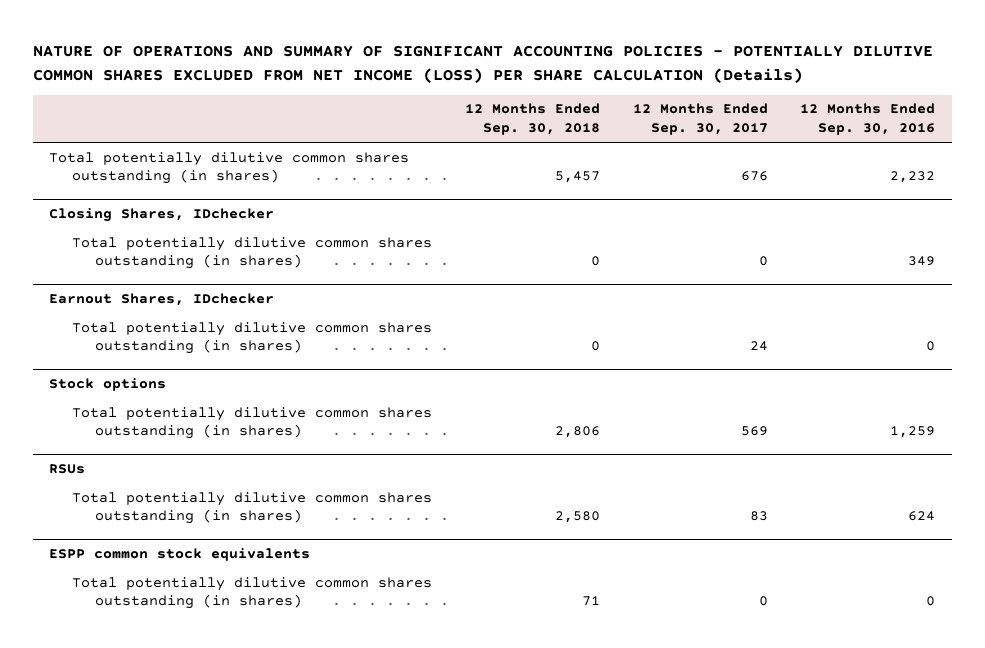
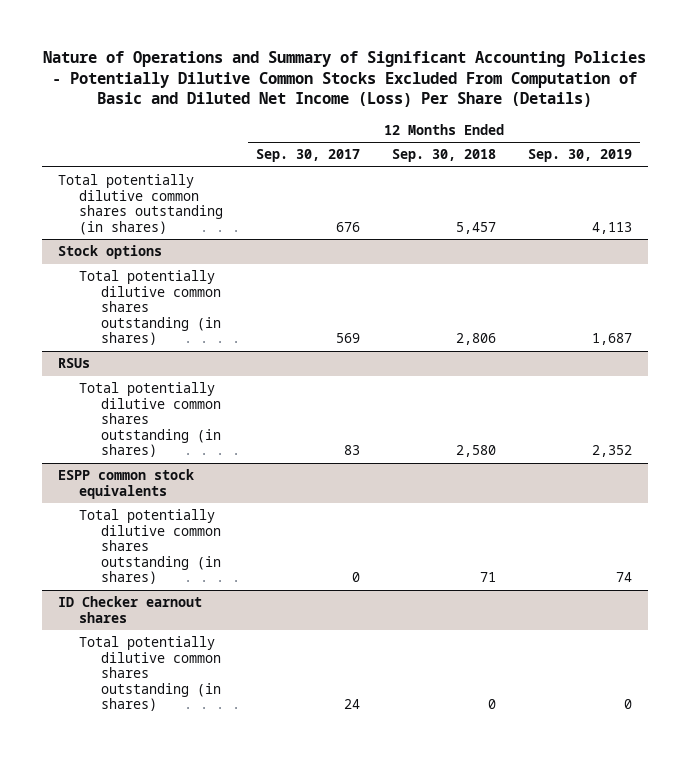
[33,45,934,83] NATURE OF OPERATIONS AND SUMMARY OF SIGNIFICANT ACCOUNTING POLICIES - POTENTIALLY DILUTIVE COMMON SHARES EXCLUDED FROM NET INCOME (LOSS) PER SHARE CALCULATION (Details) -> [43,50,647,108] Nature of Operations and Summary of Significant Accounting Policies - Potentially Dilutive Common Stocks Excluded From Computation of Basic and Diluted Net Income (Loss) Per Share (Details)
[800,103,936,136] 12 Months Ended Sep. 30, 2016 -> none
none -> [528,149,633,163] Sep. 30, 2019
[49,208,275,223] Closing Shares, IDchecker -> none
[72,236,433,270] Total potentially dilutive common shares outstanding (in shares) -> none
[49,293,275,307] Earnout Shares, IDchecker -> none
[72,321,433,355] Total potentially dilutive common shares outstanding (in shares) -> none
none -> [58,596,203,623] ID Checker earnout shares
none -> [79,636,221,712] Total potentially dilutive common shares outstanding (in shares)

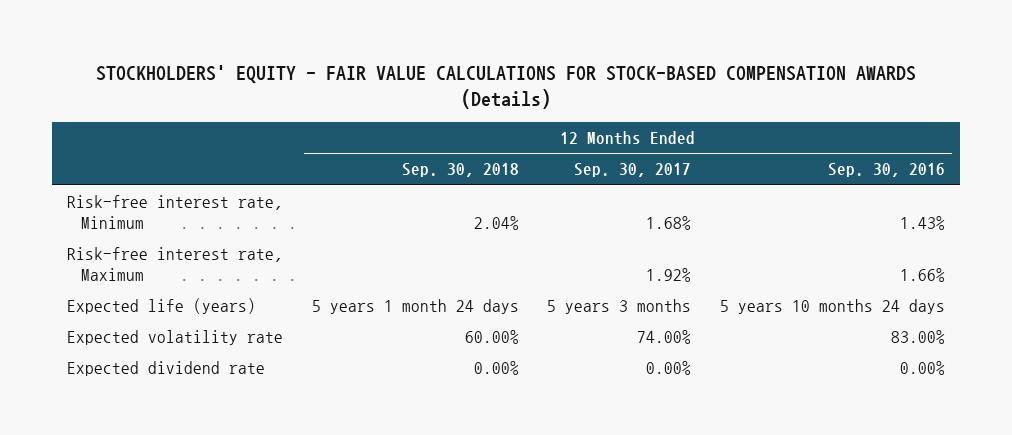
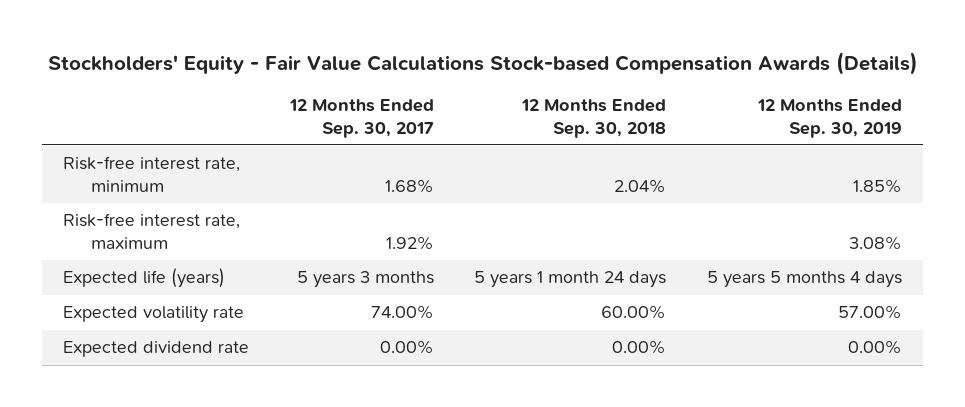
[95,64,916,110] STOCKHOLDERS' EQUITY - FAIR VALUE CALCULATIONS FOR STOCK-BASED COMPENSATION AWARDS (Details) -> [47,52,918,76] Stockholders' Equity - Fair Value Calculations Stock-based Compensation Awards (Details)
[828,163,946,178] Sep. 30, 2016 -> none
none -> [757,99,903,138] 12 Months Ended Sep. 30, 2019
[66,194,283,229] Risk-free interest rate, Minimum -> [62,156,240,192] Risk-free interest rate, minimum
[66,246,283,281] Risk-free interest rate, Maximum -> [62,213,240,249] Risk-free interest rate, maximum

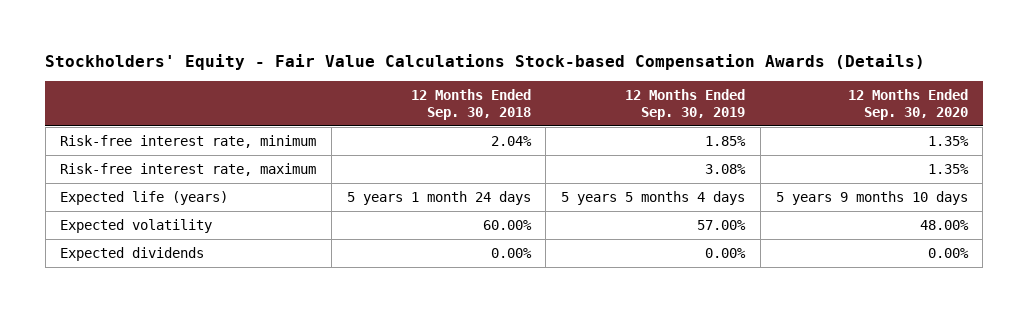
[288,99,434,138] 12 Months Ended Sep. 30, 2017 -> none
none -> [847,89,968,120] 12 Months Ended Sep. 30, 2020
[62,306,244,324] Expected volatility rate -> [60,219,213,234] Expected volatility
[62,341,249,358] Expected dividend rate -> [60,247,205,262] Expected dividends

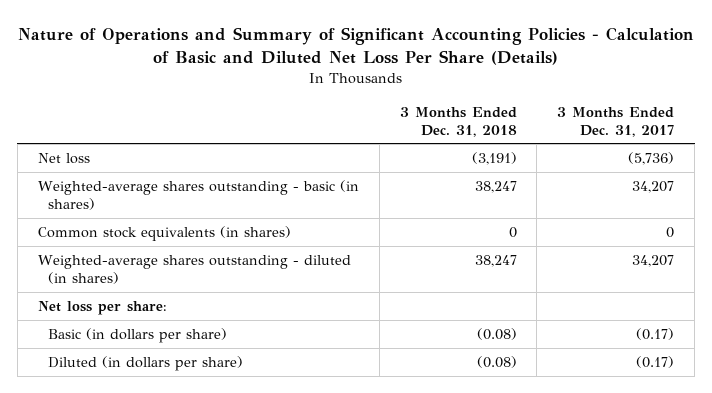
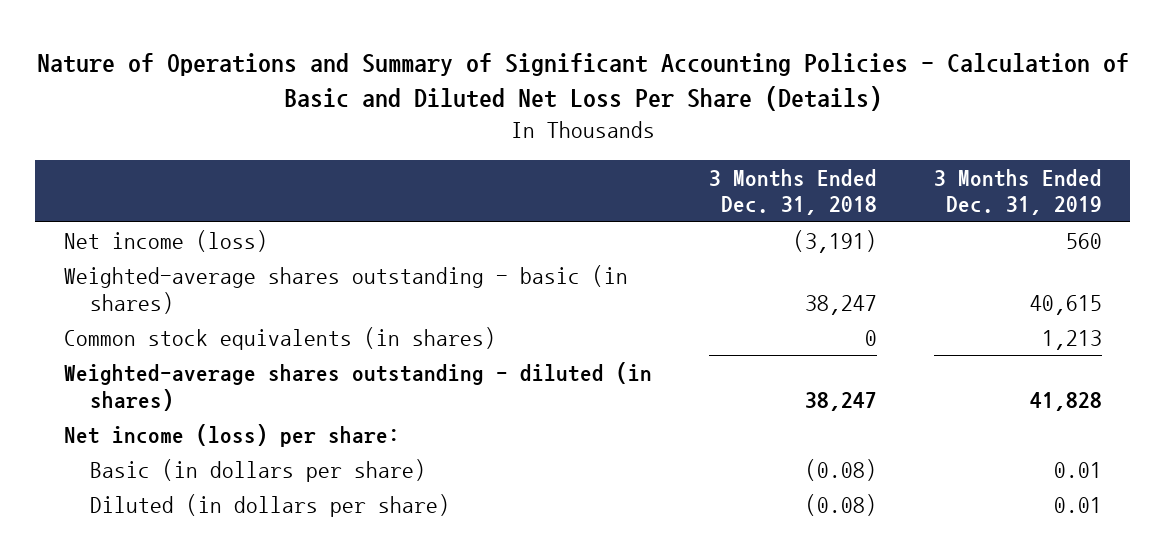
[557,106,675,137] 3 Months Ended Dec. 31, 2017 -> none
none -> [933,168,1102,216] 3 Months Ended Dec. 31, 2019
[37,153,90,165] Net loss -> [63,230,268,253] Net income (loss)
[37,301,167,316] Net loss per share: -> [63,424,400,448] Net income (loss) per share:

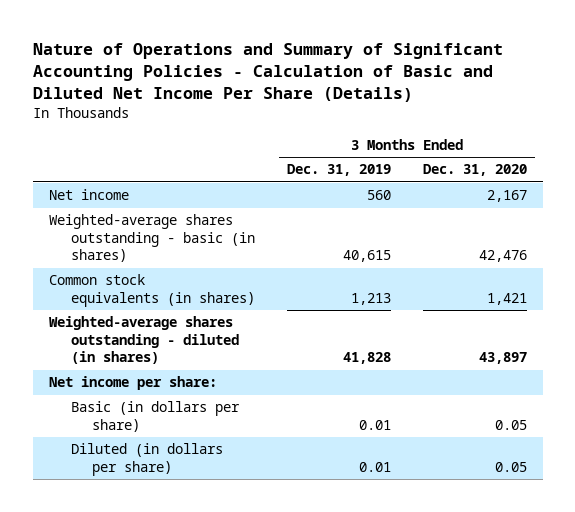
[36,52,1129,112] Nature of Operations and Summary of Significant Accounting Policies - Calculation of Basic and Diluted Net Loss Per Share (Details) -> [32,42,503,102] Nature of Operations and Summary of Significant Accounting Policies - Calculation of Basic and Diluted Net Income Per Share (Details)
[708,168,877,216] 3 Months Ended Dec. 31, 2018 -> none
none -> [422,164,527,177] Dec. 31, 2020
[63,230,268,253] Net income (loss) -> [48,189,129,201] Net income
[63,424,400,448] Net income (loss) per share: -> [48,376,217,391] Net income per share:

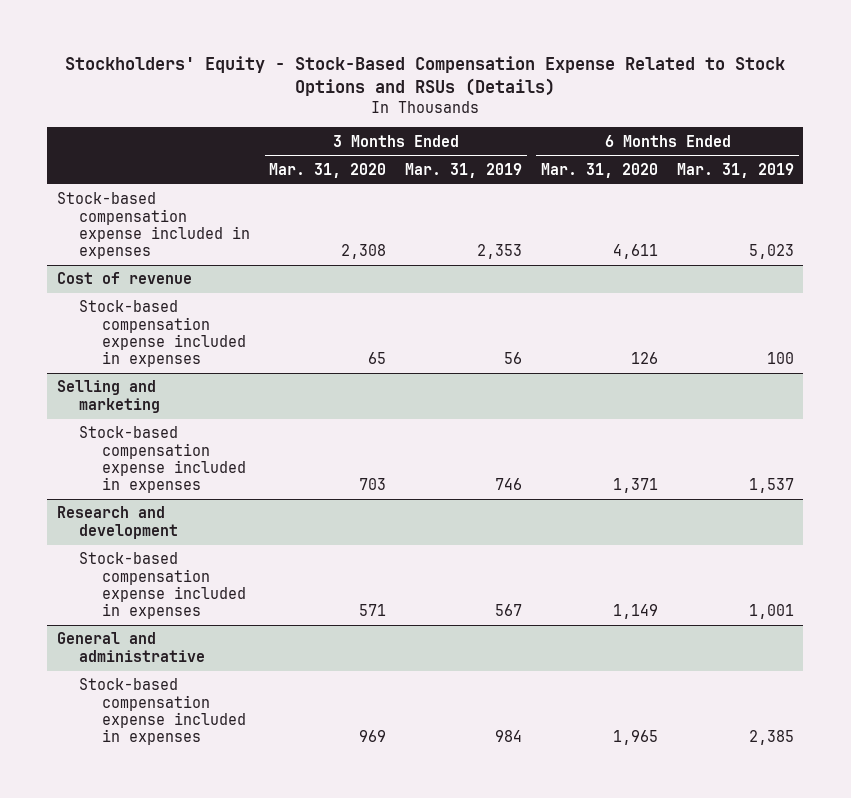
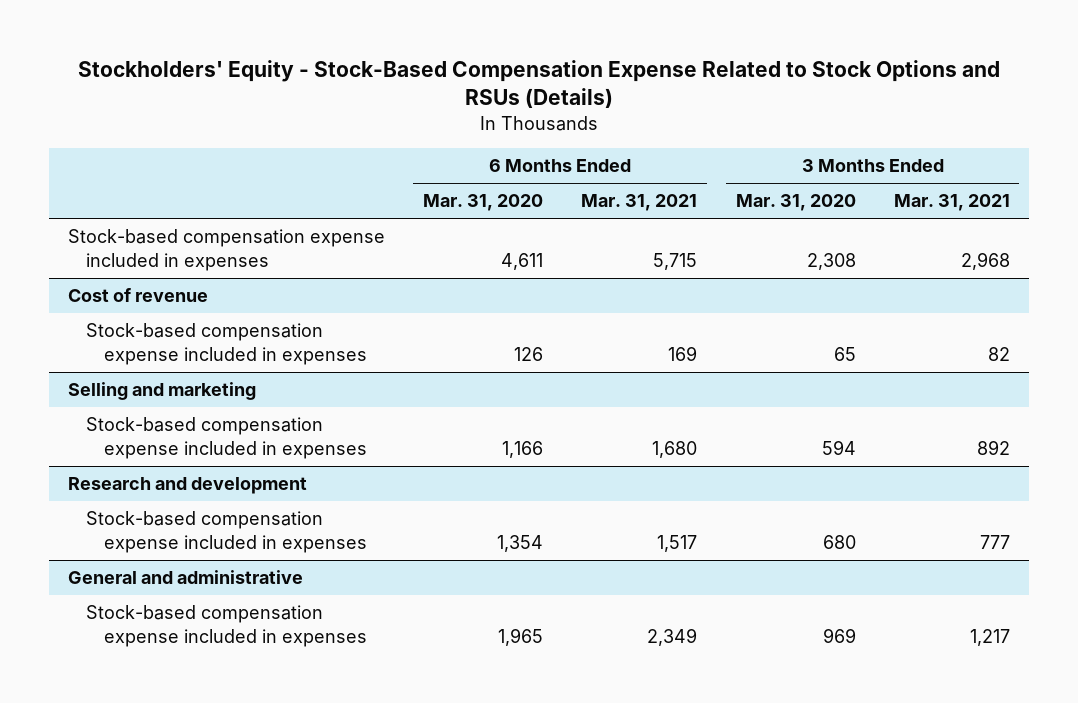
[405,162,523,178] Mar. 31, 2019 -> none
[676,162,794,178] Mar. 31, 2019 -> none
none -> [581,194,698,212] Mar. 31, 2021
none -> [893,194,1010,212] Mar. 31, 2021
[359,478,387,491] 703 -> [821,439,856,455] 594
[613,478,659,494] 1,371 -> [501,440,543,458] 1,166
[359,604,387,617] 571 -> [822,534,856,549] 680
[613,604,659,620] 1,149 -> [496,534,543,552] 1,354

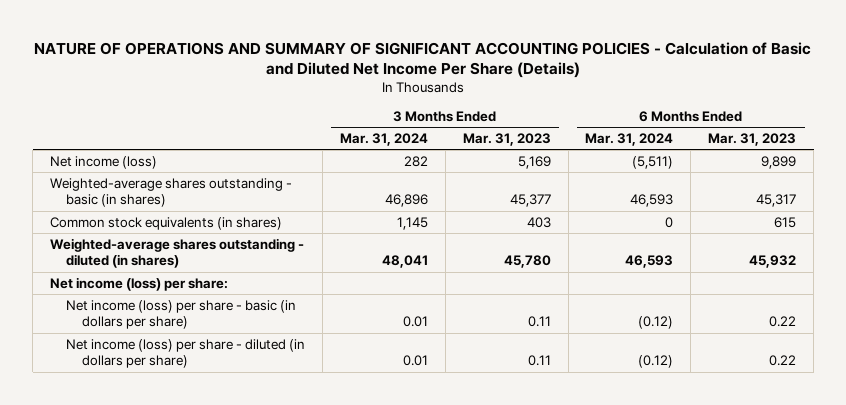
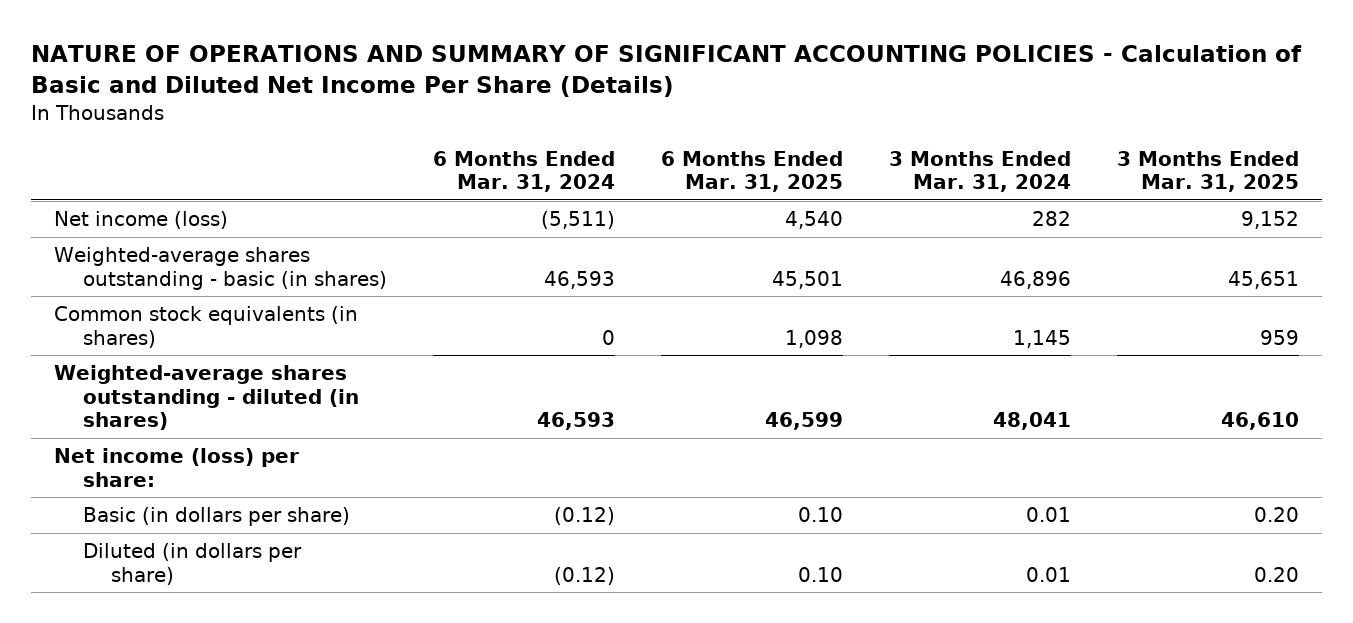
[462,133,551,147] Mar. 31, 2023 -> none
[708,133,797,147] Mar. 31, 2023 -> none
none -> [660,150,843,193] 6 Months Ended Mar. 31, 2025
none -> [1116,150,1299,193] 3 Months Ended Mar. 31, 2025
[66,299,297,330] Net income (loss) per share - basic (in dollars per share) -> [82,507,350,527] Basic (in dollars per share)
[66,338,306,369] Net income (loss) per share - diluted (in dollars per share) -> [82,543,302,585] Diluted (in dollars per share)

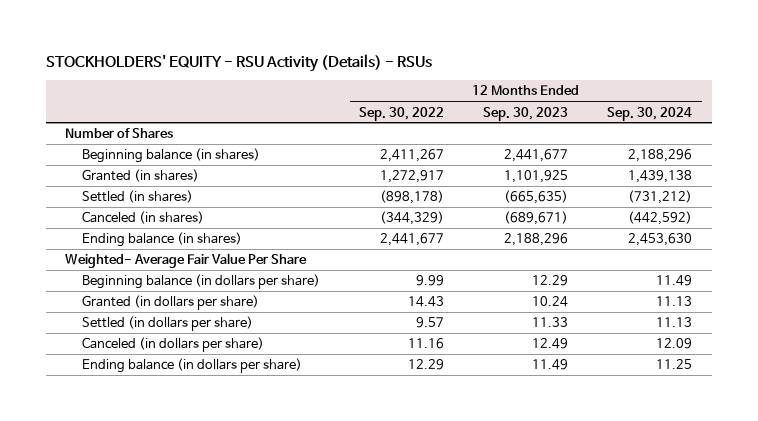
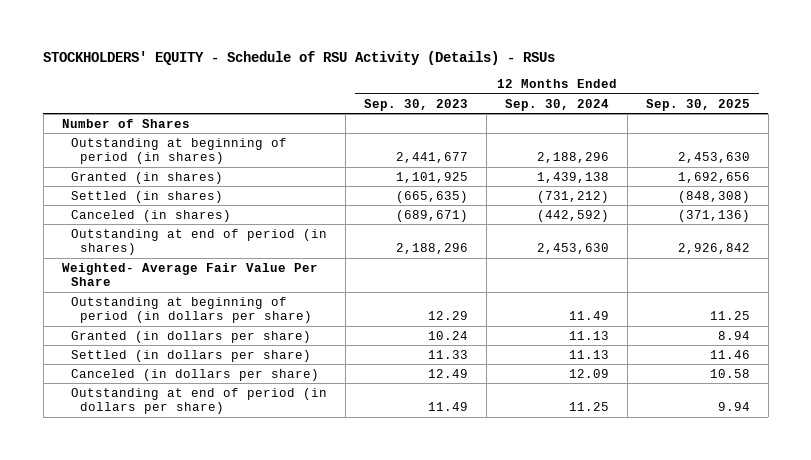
[45,53,432,72] STOCKHOLDERS' EQUITY - RSU Activity (Details) - RSUs -> [43,51,556,66] STOCKHOLDERS' EQUITY - Schedule of RSU Activity (Details) - RSUs
[359,106,445,121] Sep. 30, 2022 -> none
none -> [645,98,750,111] Sep. 30, 2025
[82,148,261,164] Beginning balance (in shares) -> [71,137,288,165] Outstanding at beginning of period (in shares)
[82,232,243,248] Ending balance (in shares) -> [71,228,328,256] Outstanding at end of period (in shares)
[82,274,321,290] Beginning balance (in dollars per share) -> [71,296,313,324] Outstanding at beginning of period (in dollars per share)
[82,358,303,374] Ending balance (in dollars per share) -> [71,387,328,415] Outstanding at end of period (in dollars per share)

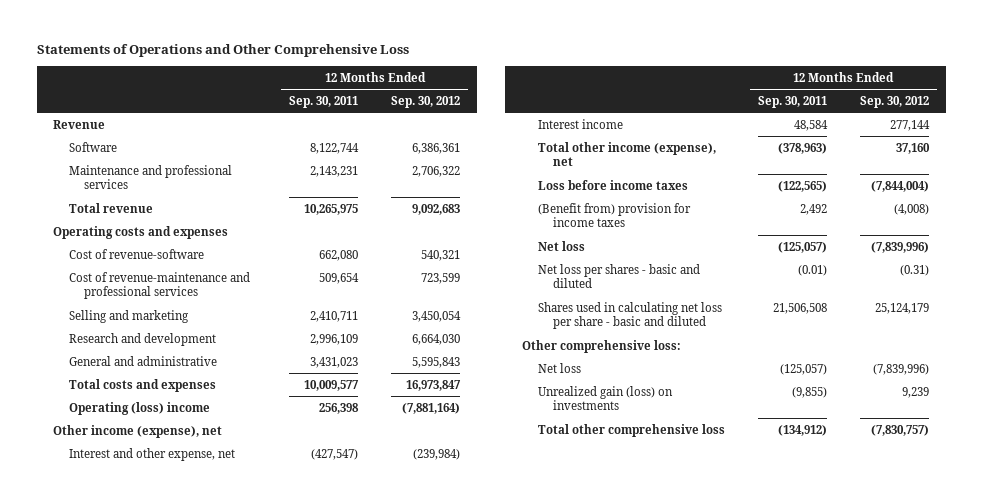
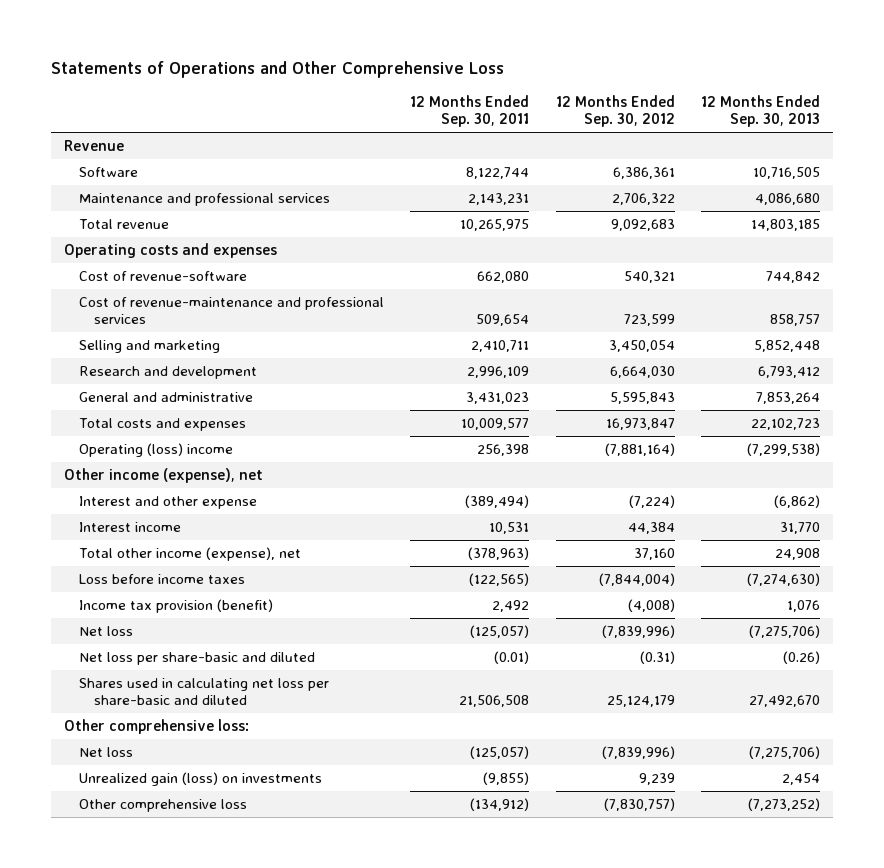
none -> [701,94,821,128] 12 Months Ended Sep. 30, 2013
[68,447,235,461] Interest and other expense, net -> [78,496,257,510] Interest and other expense
[310,448,358,460] (427,547) -> [465,495,530,509] (389,494)
[413,448,461,460] (239,984) -> [628,495,675,509] (7,224)
[793,119,828,131] 48,584 -> [489,522,530,535] 10,531
[890,119,931,131] 277,144 -> [627,522,675,535] 44,384
[537,202,691,228] (Benefit from) provision for income taxes -> [78,599,273,614] Income tax provision (benefit)
[537,263,700,289] Net loss per shares - basic and diluted -> [78,652,315,666] Net loss per share-basic and diluted
[537,301,722,330] Shares used in calculating net loss per share - basic and diluted -> [78,678,329,706] Shares used in calculating net loss per share-basic and diluted
[537,423,725,437] Total other comprehensive loss -> [78,799,247,813] Other comprehensive loss

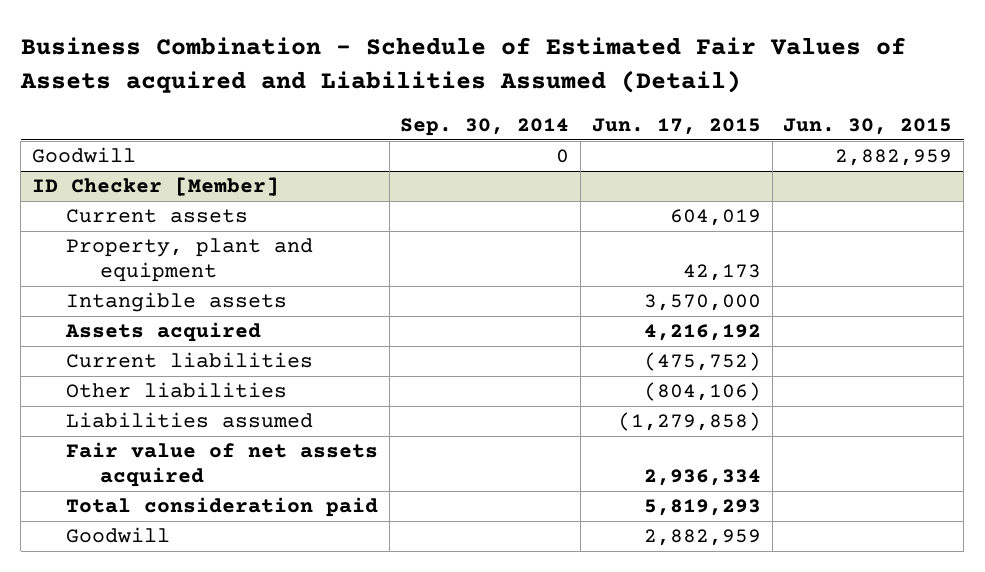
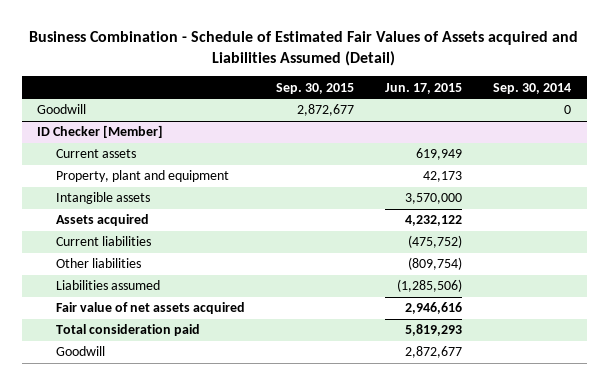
[783,117,953,135] Jun. 30, 2015 -> none
none -> [276,82,355,94] Sep. 30, 2015
[669,209,761,227] 604,019 -> [416,148,463,161] 619,949
[643,324,761,342] 4,216,192 -> [405,215,463,227] 4,232,122
[643,382,761,402] (804,106) -> [408,257,463,271] (809,754)
[617,412,761,432] (1,279,858) -> [397,279,463,293] (1,285,506)
[643,469,761,487] 2,936,334 -> [405,302,463,315] 2,946,616
[643,529,761,547] 2,882,959 -> [405,346,463,359] 2,872,677

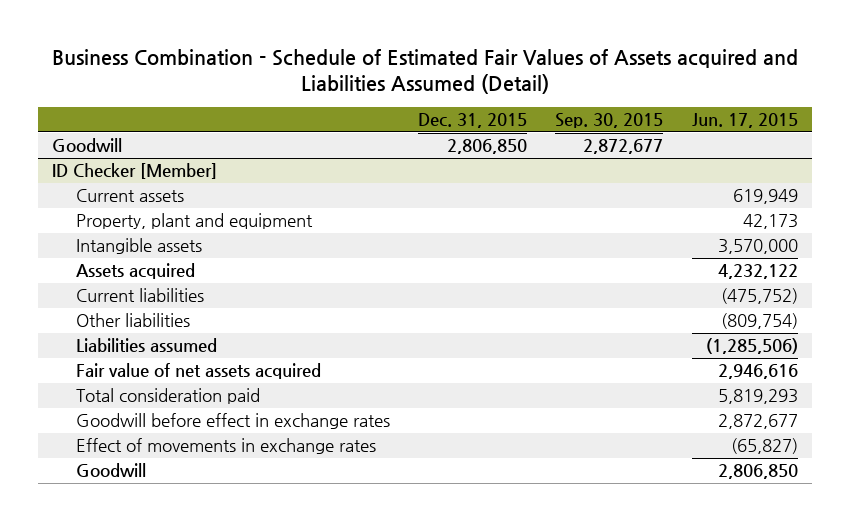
[493,82,572,94] Sep. 30, 2014 -> none
none -> [418,113,528,129] Dec. 31, 2015
none -> [75,413,390,430] Goodwill before effect in exchange rates
none -> [75,438,376,455] Effect of movements in exchange rates
[405,346,463,359] 2,872,677 -> [717,464,798,480] 2,806,850

